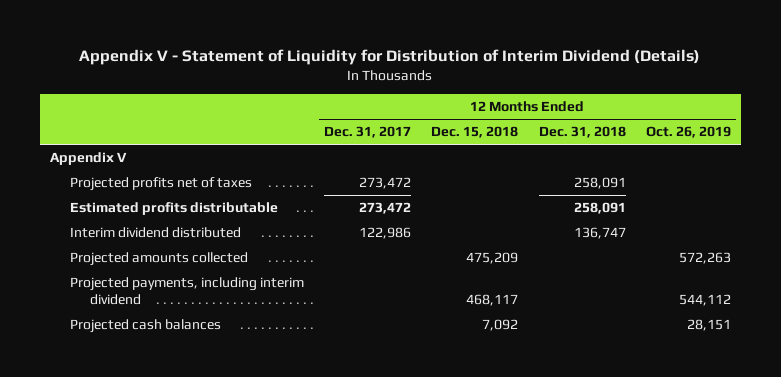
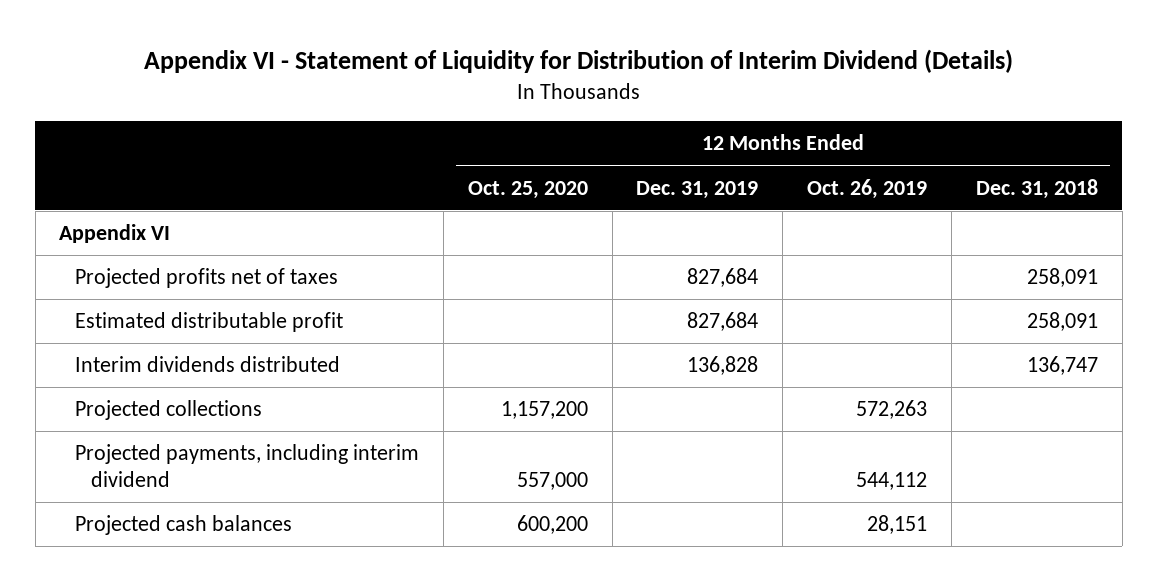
[79,49,701,66] Appendix V - Statement of Liquidity for Distribution of Interim Dividend (Details) -> [143,49,1013,74] Appendix VI - Statement of Liquidity for Distribution of Interim Dividend (Details)
[323,126,411,139] Dec. 31, 2017 -> none
[431,126,519,139] Dec. 15, 2018 -> none
none -> [467,180,588,199] Oct. 25, 2020
none -> [636,180,759,199] Dec. 31, 2019
[49,152,127,166] Appendix V -> [59,224,171,244] Appendix VI
[69,202,278,216] Estimated profits distributable -> [75,312,344,333] Estimated distributable profit
[69,227,241,239] Interim dividend distributed -> [75,356,341,373] Interim dividends distributed
[69,252,248,267] Projected amounts collected -> [75,400,263,421] Projected collections

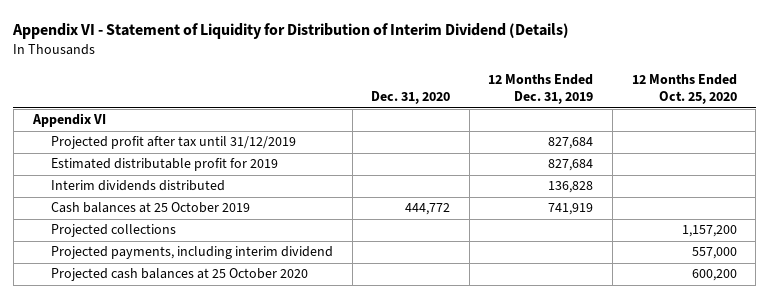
[807,178,928,199] Oct. 26, 2019 -> none
[975,178,1098,199] Dec. 31, 2018 -> none
none -> [371,91,451,105] Dec. 31, 2020
[75,268,339,289] Projected profits net of taxes -> [50,136,296,150] Projected profit after tax until 31/12/2019
[75,312,344,333] Estimated distributable profit -> [50,158,278,172] Estimated distributable profit for 2019
none -> [50,202,250,214] Cash balances at 25 October 2019
[75,515,293,536] Projected cash balances -> [50,268,308,282] Projected cash balances at 25 October 2020

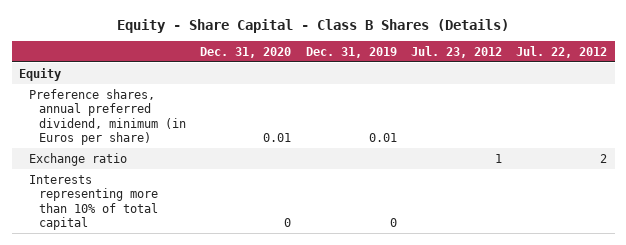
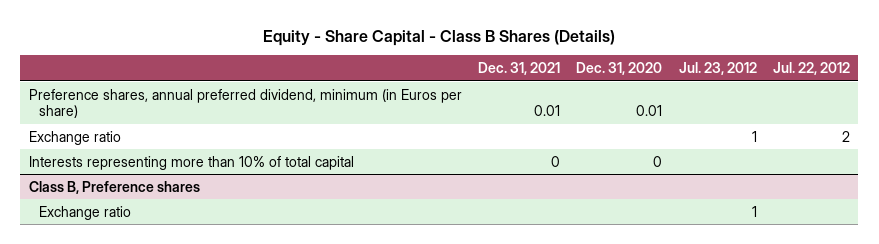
[305,46,397,58] Dec. 31, 2019 -> none
none -> [477,62,560,76] Dec. 31, 2021
[19,67,62,81] Equity -> none
none -> [28,180,200,194] Class B, Preference shares
none -> [38,205,131,220] Exchange ratio

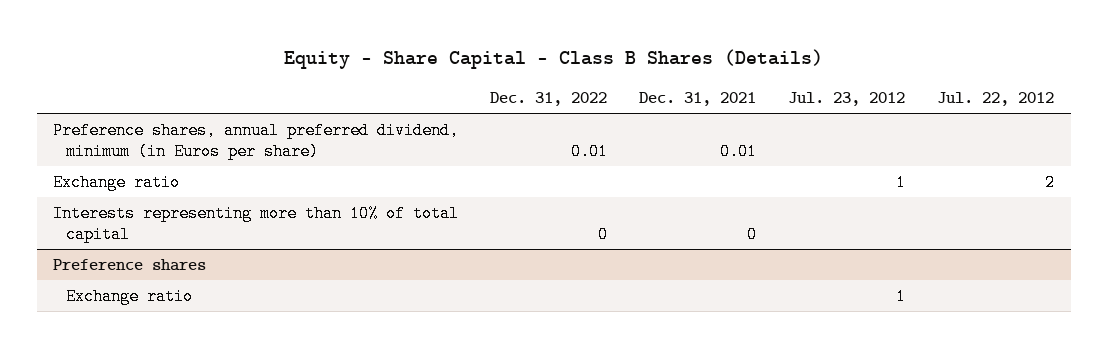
[576,62,663,76] Dec. 31, 2020 -> none
none -> [489,92,607,107] Dec. 31, 2022
[28,180,200,194] Class B, Preference shares -> [52,259,206,272] Preference shares

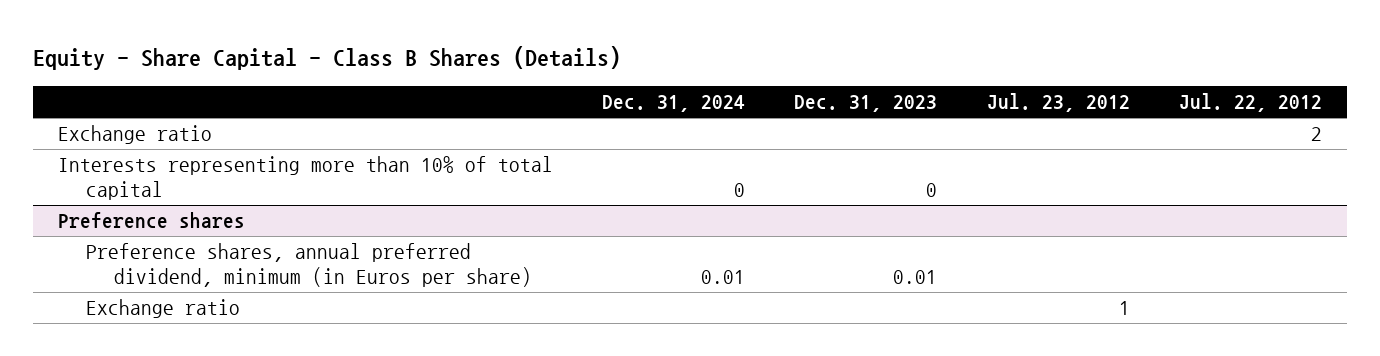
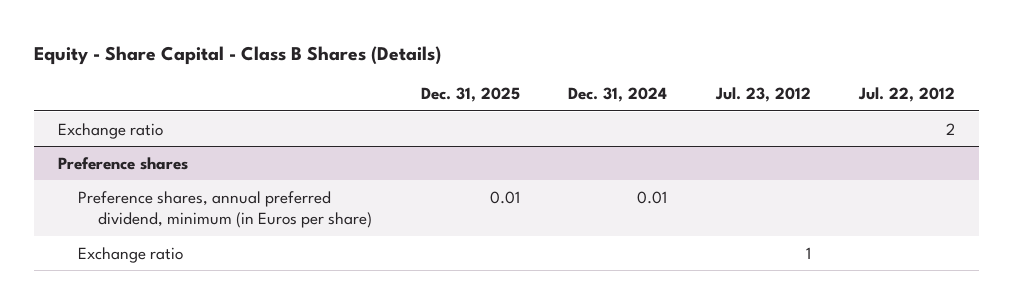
[794,95,938,113] Dec. 31, 2023 -> none
none -> [420,87,520,103] Dec. 31, 2025
[57,156,553,201] Interests representing more than 10% of total capital -> none

